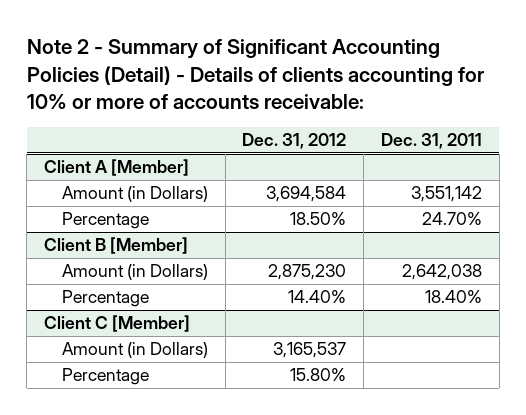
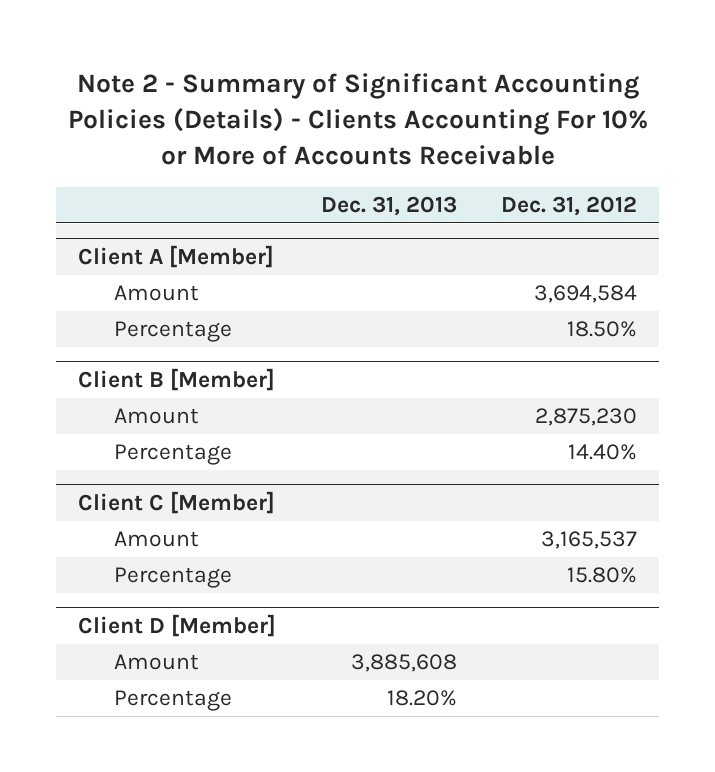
[26,39,484,110] Note 2 - Summary of Significant Accounting Policies (Detail) - Details of clients accounting for 10% or more of accounts receivable: -> [67,72,648,165] Note 2 - Summary of Significant Accounting Policies (Details) - Clients Accounting For 10% or More of Accounts Receivable
[380,133,482,150] Dec. 31, 2011 -> none
none -> [320,196,457,217] Dec. 31, 2013
[62,186,209,203] Amount (in Dollars) -> [113,285,199,302] Amount
[62,264,209,281] Amount (in Dollars) -> [113,408,199,425] Amount
[62,342,209,359] Amount (in Dollars) -> [113,531,199,548] Amount
none -> [78,613,277,637] Client D [Member]
none -> [113,654,199,671] Amount
none -> [113,690,232,712] Percentage

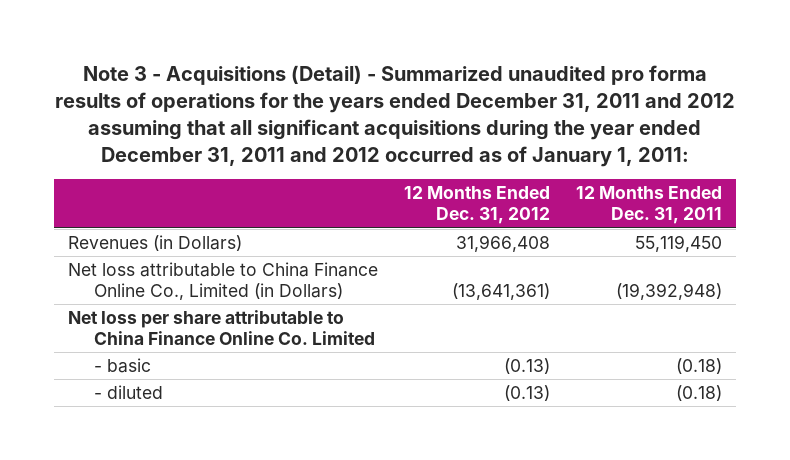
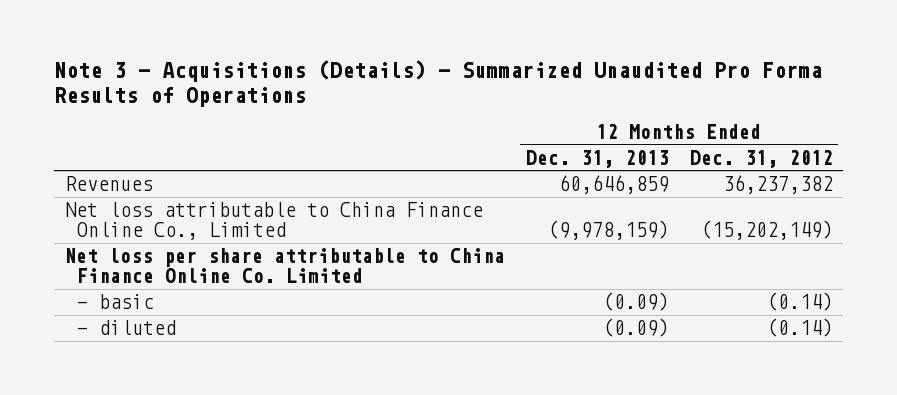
[54,65,735,168] Note 3 - Acquisitions (Detail) - Summarized unaudited pro forma results of operations for the years ended December 31, 2011 and 2012 assuming that all significant acquisitions during the year ended December 31, 2011 and 2012 occurred as of January 1, 2011: -> [53,60,822,108] Note 3 - Acquisitions (Details) - Summarized Unaudited Pro Forma Results of Operations
[576,186,723,225] 12 Months Ended Dec. 31, 2011 -> none
none -> [525,149,669,168] Dec. 31, 2013
[67,234,242,251] Revenues (in Dollars) -> [64,176,153,192] Revenues
[455,234,550,252] 31,966,408 -> [722,175,833,195] 36,237,382
[67,261,378,300] Net loss attributable to China Finance Online Co., Limited (in Dollars) -> [64,202,483,241] Net loss attributable to China Finance Online Co., Limited
[451,282,550,300] (13,641,361) -> [700,220,833,241] (15,202,149)
[503,357,550,374] (0.13) -> [766,292,833,312] (0.14)
[503,384,550,401] (0.13) -> [766,318,833,338] (0.14)

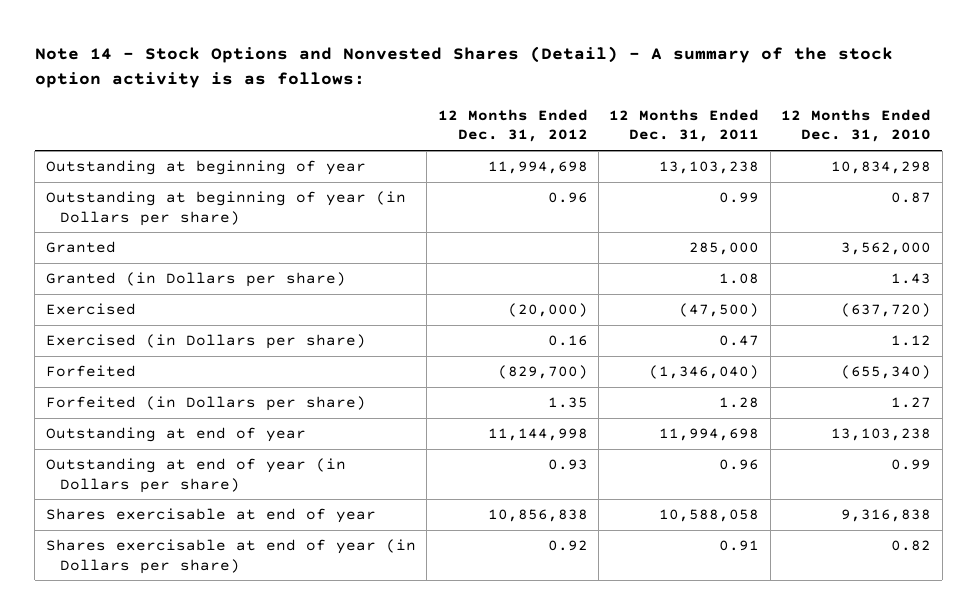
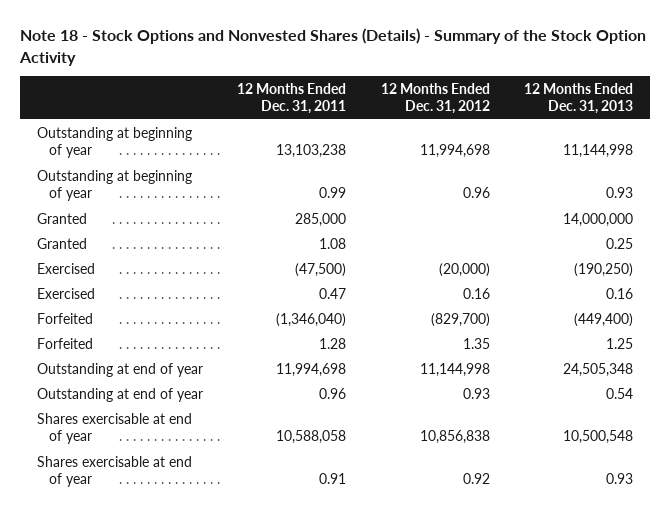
[34,46,893,88] Note 14 - Stock Options and Nonvested Shares (Detail) - A summary of the stock option activity is as follows: -> [18,28,646,66] Note 18 - Stock Options and Nonvested Shares (Details) - Summary of the Stock Option Activity
[781,108,932,143] 12 Months Ended Dec. 31, 2010 -> none
none -> [524,82,634,115] 12 Months Ended Dec. 31, 2013
[45,191,406,226] Outstanding at beginning of year (in Dollars per share) -> [36,169,192,201] Outstanding at beginning of year
[45,272,346,288] Granted (in Dollars per share) -> [36,237,87,249] Granted
[45,334,366,350] Exercised (in Dollars per share) -> [36,287,95,299] Exercised
[45,396,366,412] Forfeited (in Dollars per share) -> [36,337,93,349] Forfeited
[45,458,346,493] Outstanding at end of year (in Dollars per share) -> [36,387,203,402] Outstanding at end of year
[45,539,416,574] Shares exercisable at end of year (in Dollars per share) -> [36,455,192,487] Shares exercisable at end of year

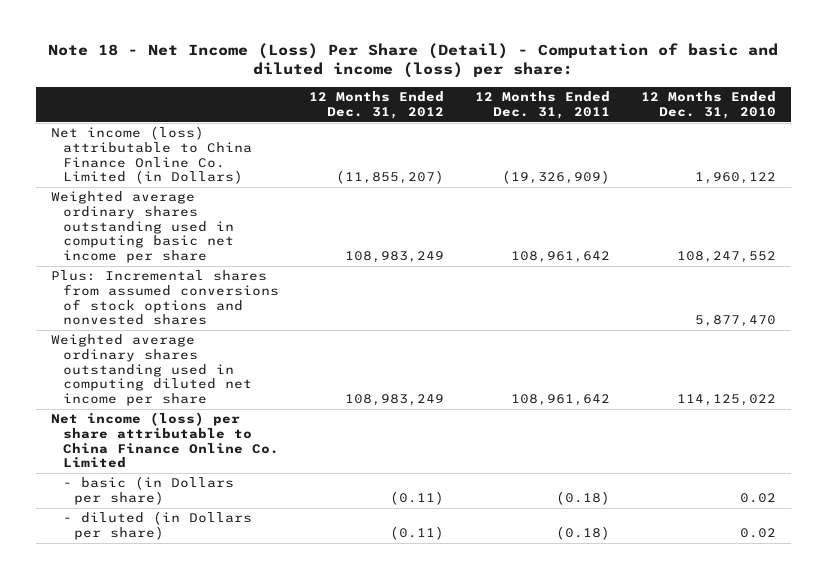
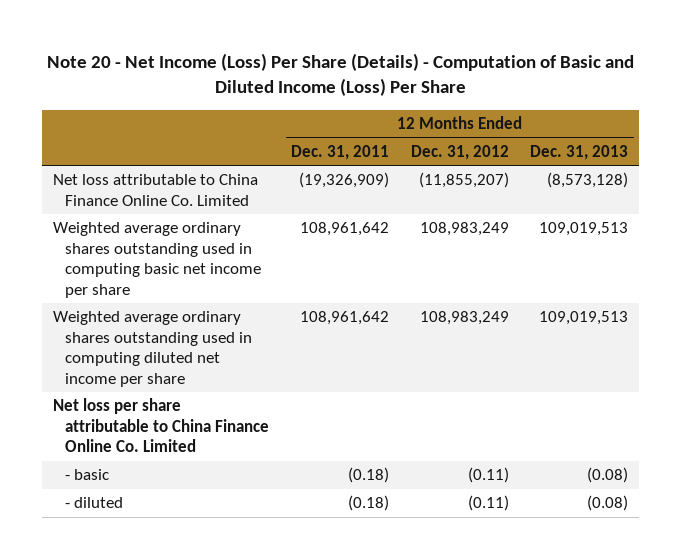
[48,43,779,79] Note 18 - Net Income (Loss) Per Share (Detail) - Computation of basic and diluted income (loss) per share: -> [46,52,634,97] Note 20 - Net Income (Loss) Per Share (Details) - Computation of Basic and Diluted Income (Loss) Per Share
[640,91,776,120] 12 Months Ended Dec. 31, 2010 -> none
none -> [530,144,629,160] Dec. 31, 2013
[50,126,252,185] Net income (loss) attributable to China Finance Online Co. Limited (in Dollars) -> [53,174,259,206] Net loss attributable to China Finance Online Co. Limited
[50,270,279,326] Plus: Incremental shares from assumed conversions of stock options and nonvested shares -> none
[50,412,279,469] Net income (loss) per share attributable to China Finance Online Co. Limited -> [53,398,270,453] Net loss per share attributable to China Finance Online Co. Limited
[62,476,234,506] - basic (in Dollars per share) -> [65,469,110,481] - basic
[62,511,252,541] - diluted (in Dollars per share) -> [65,497,124,509] - diluted

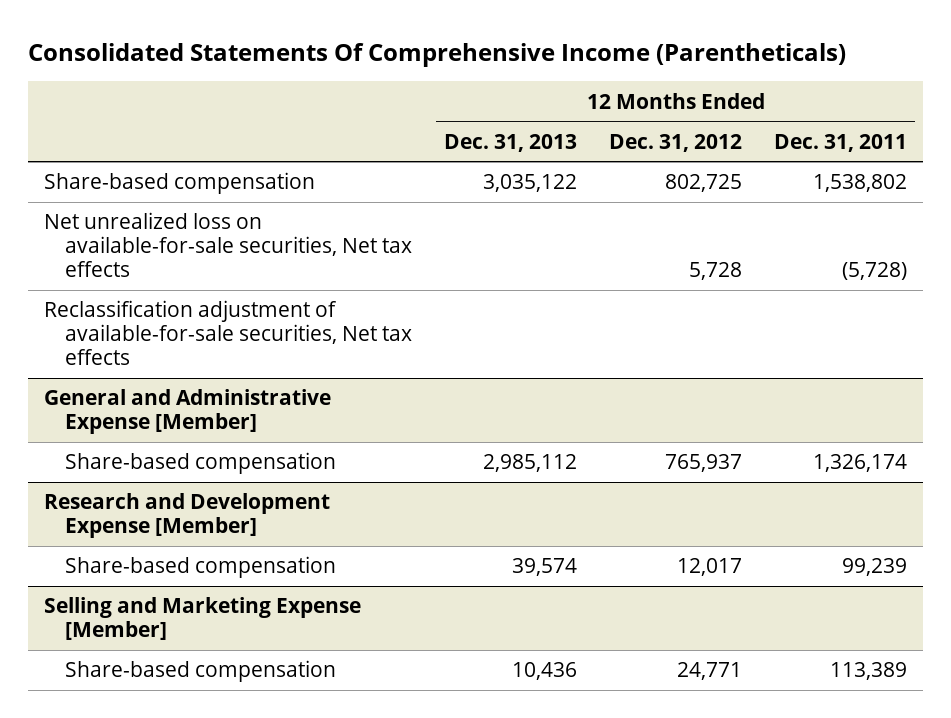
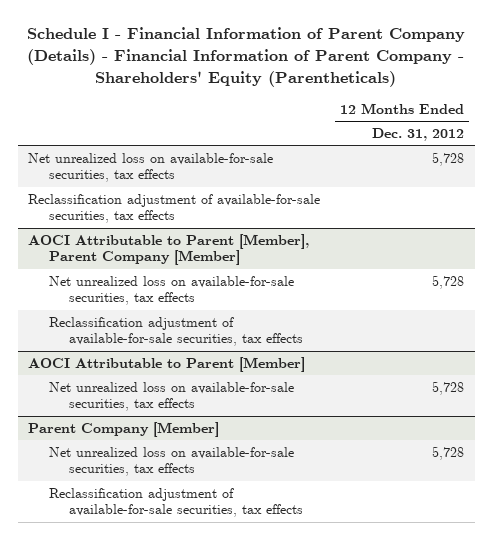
[28,42,847,67] Consolidated Statements Of Comprehensive Income (Parentheticals) -> [27,27,466,87] Schedule I - Financial Information of Parent Company (Details) - Financial Information of Parent Company - Shareholders' Equity (Parentheticals)
[444,133,578,152] Dec. 31, 2013 -> none
[773,133,907,152] Dec. 31, 2011 -> none
[44,172,316,195] Share-based compensation -> none
[44,389,332,435] General and Administrative Expense [Member] -> none
[65,452,337,475] Share-based compensation -> none
[44,493,331,539] Research and Development Expense [Member] -> none
[65,556,337,579] Share-based compensation -> none
[44,597,362,641] Selling and Marketing Expense [Member] -> none
[65,660,337,683] Share-based compensation -> none
[44,212,413,278] Net unrealized loss on available-for-sale securities, Net tax effects -> [27,152,273,183] Net unrealized loss on available-for-sale securities, tax effects
[44,300,413,366] Reclassification adjustment of available-for-sale securities, Net tax effects -> [27,193,320,224] Reclassification adjustment of available-for-sale securities, tax effects
none -> [27,233,309,266] AOCI Attributable to Parent [Member], Parent Company [Member]
none -> [48,275,294,306] Net unrealized loss on available-for-sale securities, tax effects
none -> [48,316,304,347] Reclassification adjustment of available-for-sale securities, tax effects
none -> [27,356,305,372] AOCI Attributable to Parent [Member]
none -> [48,381,294,412] Net unrealized loss on available-for-sale securities, tax effects
none -> [27,421,219,437] Parent Company [Member]
none -> [48,446,294,477] Net unrealized loss on available-for-sale securities, tax effects
none -> [48,487,304,518] Reclassification adjustment of available-for-sale securities, tax effects

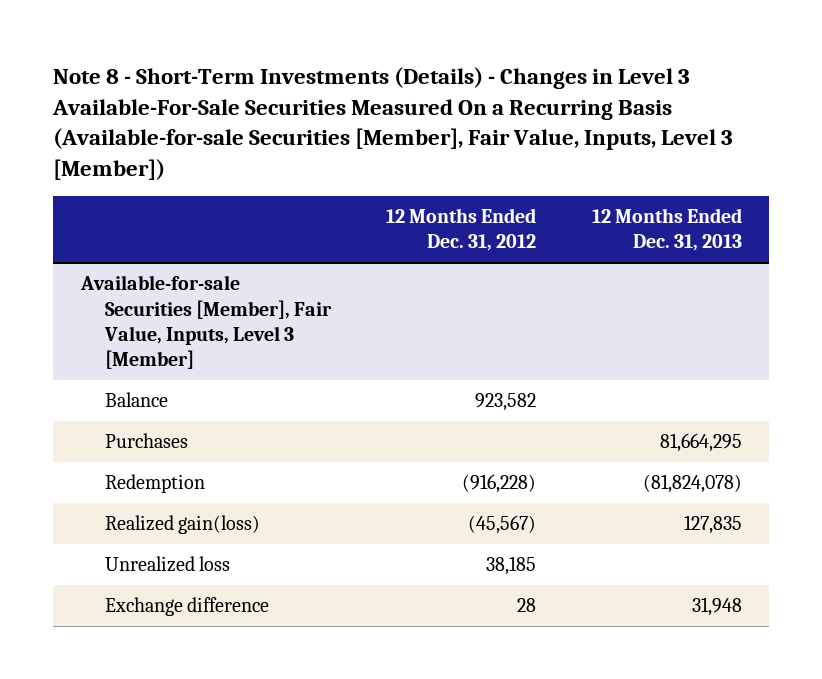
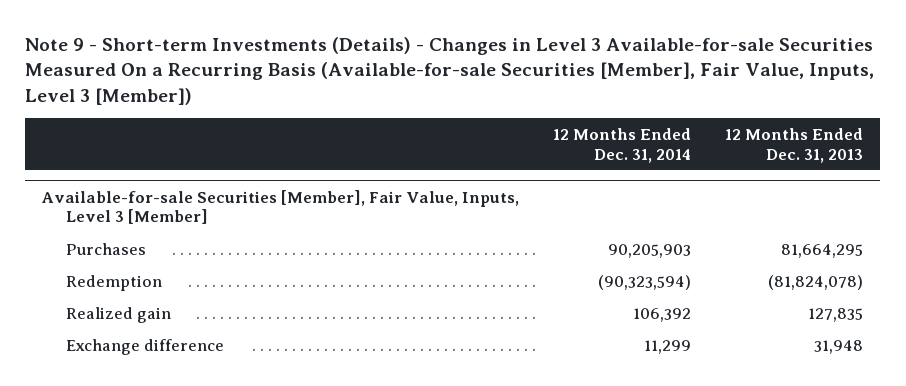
[52,66,734,180] Note 8 - Short-Term Investments (Details) - Changes in Level 3 Available-For-Sale Securities Measured On a Recurring Basis (Available-for-sale Securities [Member], Fair Value, Inputs, Level 3 [Member]) -> [25,36,875,105] Note 9 - Short-term Investments (Details) - Changes in Level 3 Available-for-sale Securities Measured On a Recurring Basis (Available-for-sale Securities [Member], Fair Value, Inputs, Level 3 [Member])
[386,207,537,252] 12 Months Ended Dec. 31, 2012 -> none
none -> [553,127,692,163] 12 Months Ended Dec. 31, 2014
[105,392,169,408] Balance -> none
[105,556,231,573] Unrealized loss -> none
[105,515,261,535] Realized gain(loss) -> [65,306,171,323] Realized gain

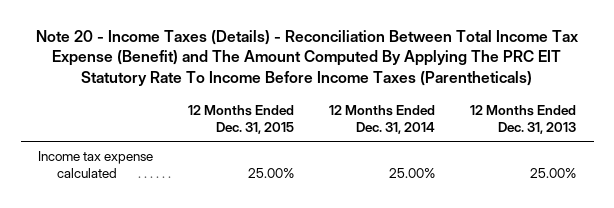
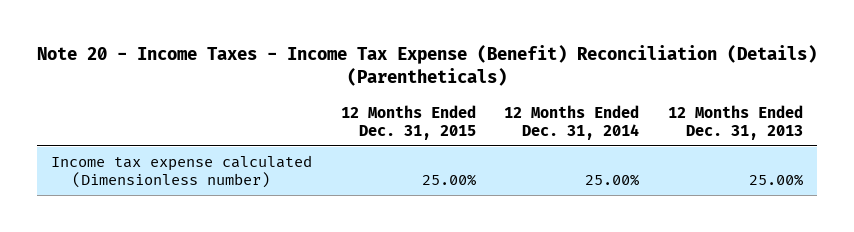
[36,29,580,87] Note 20 - Income Taxes (Details) - Reconciliation Between Total Income Tax Expense (Benefit) and The Amount Computed By Applying The PRC EIT Statutory Rate To Income Before Income Taxes (Parentheticals) -> [37,45,818,87] Note 20 - Income Taxes - Income Tax Expense (Benefit) Reconciliation (Details) (Parentheticals)
[38,150,154,178] Income tax expense calculated -> [51,155,313,188] Income tax expense calculated (Dimensionless number)

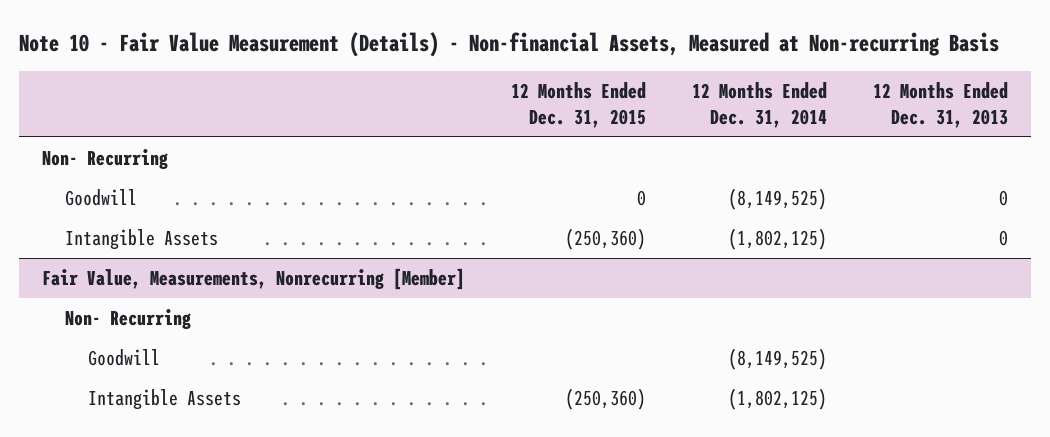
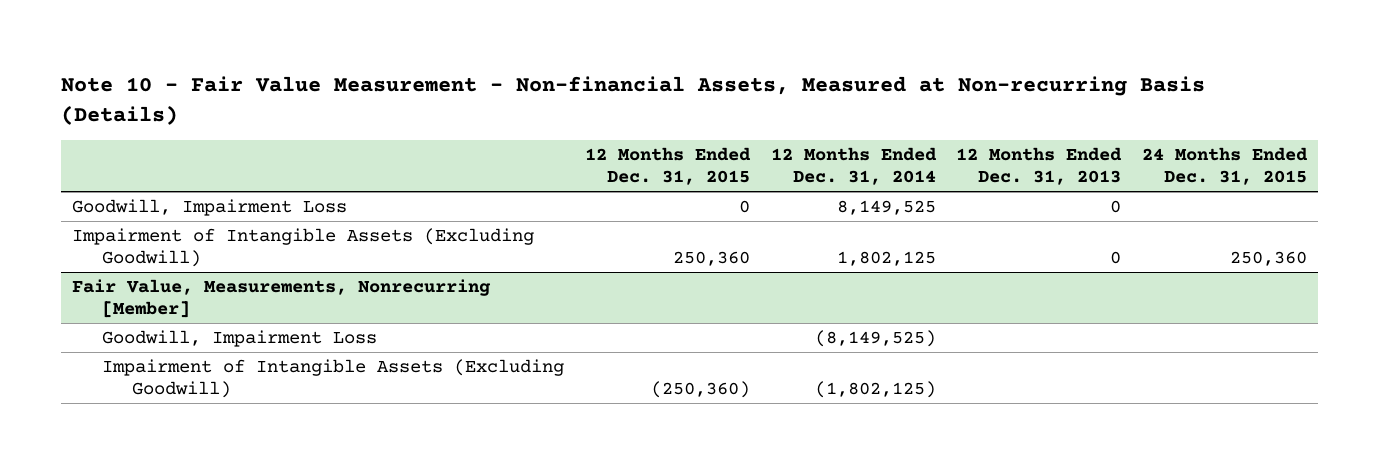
[19,31,1000,57] Note 10 - Fair Value Measurement (Details) - Non-financial Assets, Measured at Non-recurring Basis -> [61,76,1206,126] Note 10 - Fair Value Measurement - Non-financial Assets, Measured at Non-recurring Basis (Details)
none -> [1142,147,1309,186] 24 Months Ended Dec. 31, 2015
[42,149,169,170] Non- Recurring -> none
[65,189,138,207] Goodwill -> [71,199,347,217] Goodwill, Impairment Loss
[728,188,828,211] (8,149,525) -> [836,200,936,216] 8,149,525
[65,229,219,251] Intangible Assets -> [71,228,534,268] Impairment of Intangible Assets (Excluding Goodwill)
[565,228,647,251] (250,360) -> [672,251,750,267] 250,360
[728,228,828,251] (1,802,125) -> [836,251,936,267] 1,802,125
[65,309,192,330] Non- Recurring -> none
[88,349,161,367] Goodwill -> [101,330,377,348] Goodwill, Impairment Loss
[88,389,242,411] Intangible Assets -> [101,359,564,399] Impairment of Intangible Assets (Excluding Goodwill)

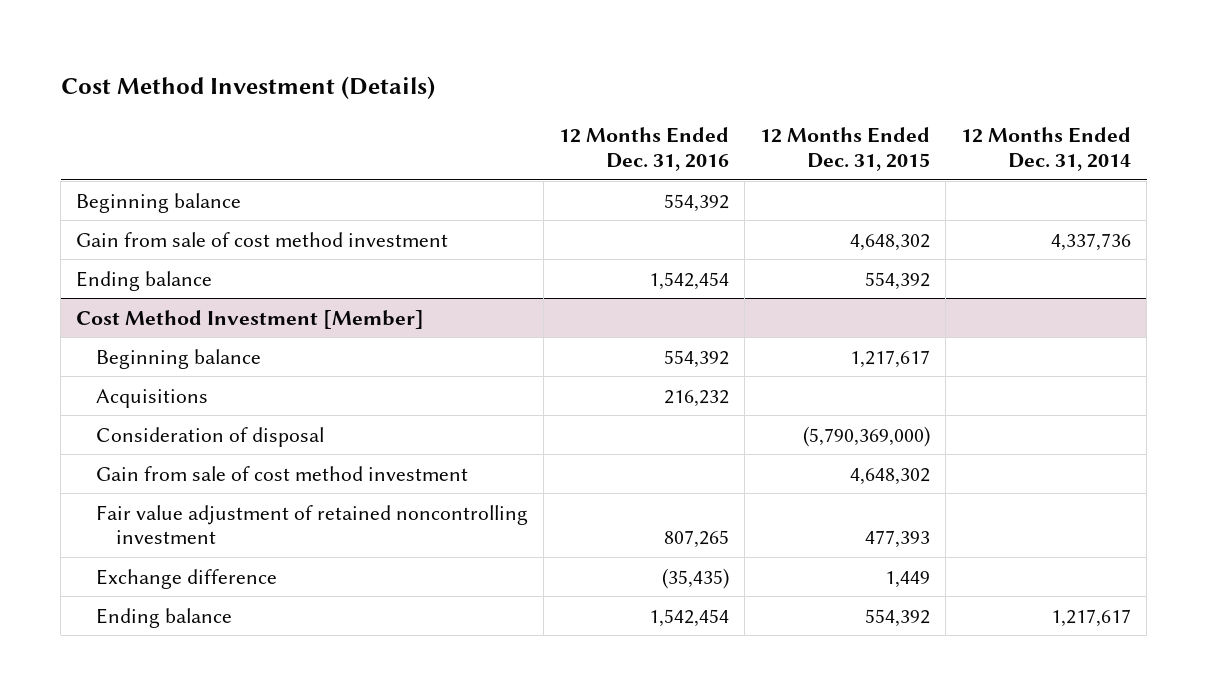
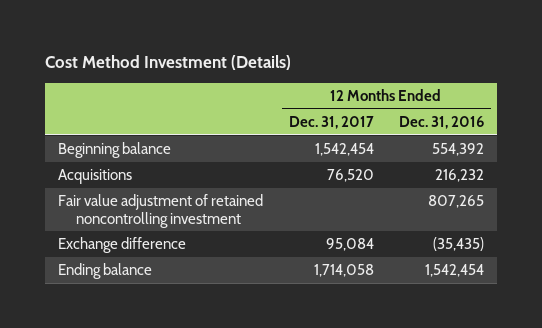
[760,127,931,171] 12 Months Ended Dec. 31, 2015 -> none
[961,127,1132,171] 12 Months Ended Dec. 31, 2014 -> none
none -> [288,116,374,130] Dec. 31, 2017
[76,231,449,247] Gain from sale of cost method investment -> none
[76,270,213,291] Ending balance -> none
[76,309,425,329] Cost Method Investment [Member] -> none
[96,348,262,369] Beginning balance -> none
[96,426,325,447] Consideration of disposal -> none
[96,465,469,481] Gain from sale of cost method investment -> none

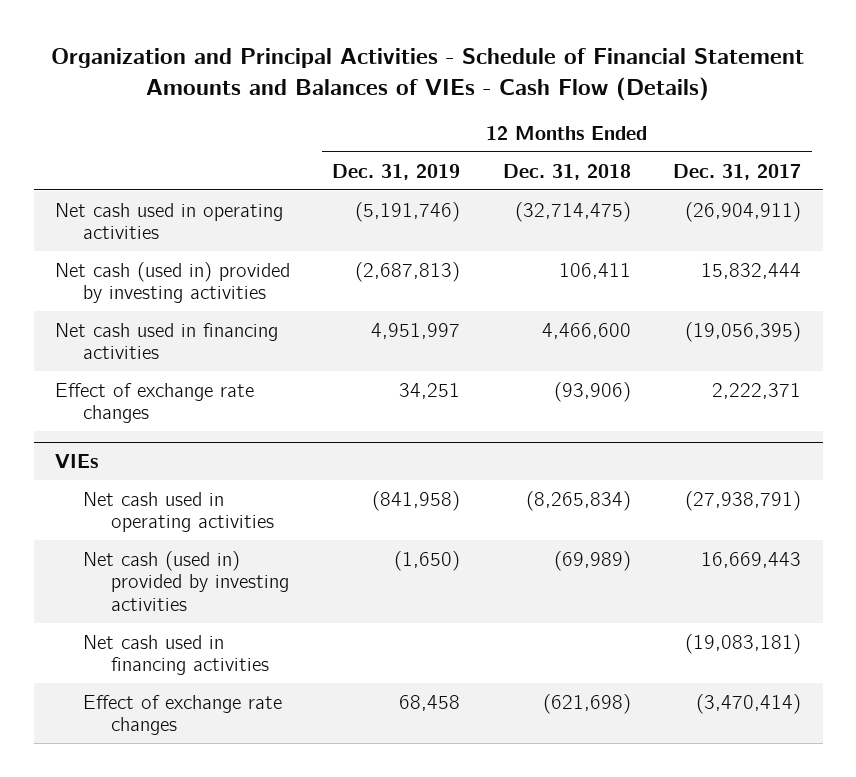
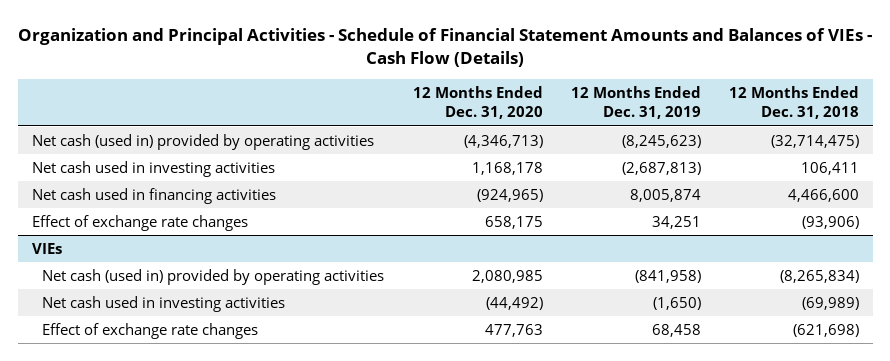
[673,163,802,180] Dec. 31, 2017 -> none
none -> [412,85,543,120] 12 Months Ended Dec. 31, 2020
[54,202,283,240] Net cash used in operating activities -> [31,133,374,150] Net cash (used in) provided by operating activities
[355,201,461,222] (5,191,746) -> [621,134,701,148] (8,245,623)
[54,261,290,304] Net cash (used in) provided by investing activities -> [31,160,275,177] Net cash used in investing activities
[371,322,461,339] 4,951,997 -> [629,188,701,202] 8,005,874
[83,634,270,676] Net cash used in financing activities -> none
[83,491,275,533] Net cash used in operating activities -> [42,268,385,285] Net cash (used in) provided by operating activities
[83,550,290,612] Net cash (used in) provided by investing activities -> [42,295,286,312] Net cash used in investing activities

